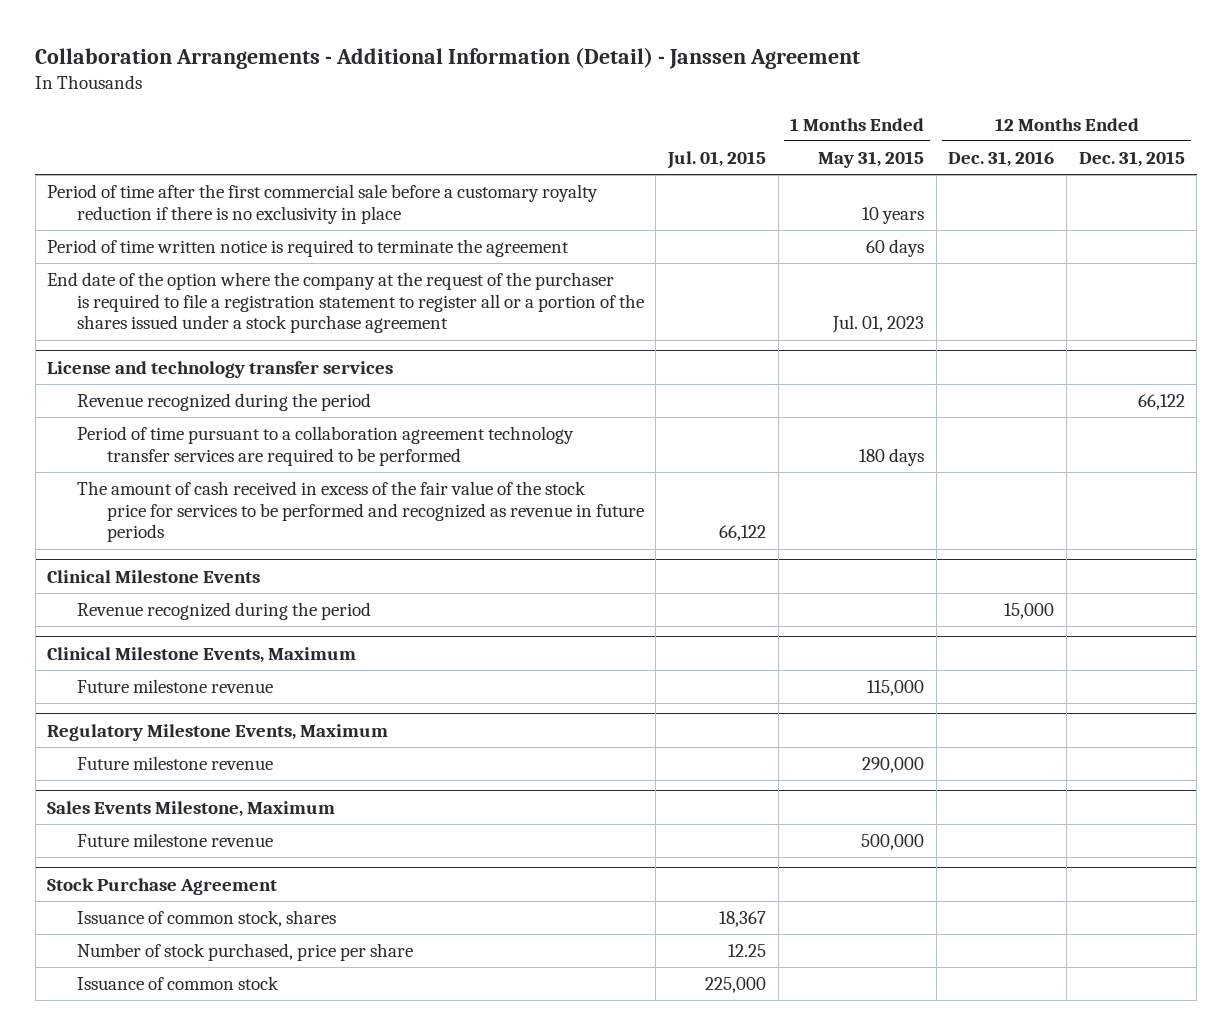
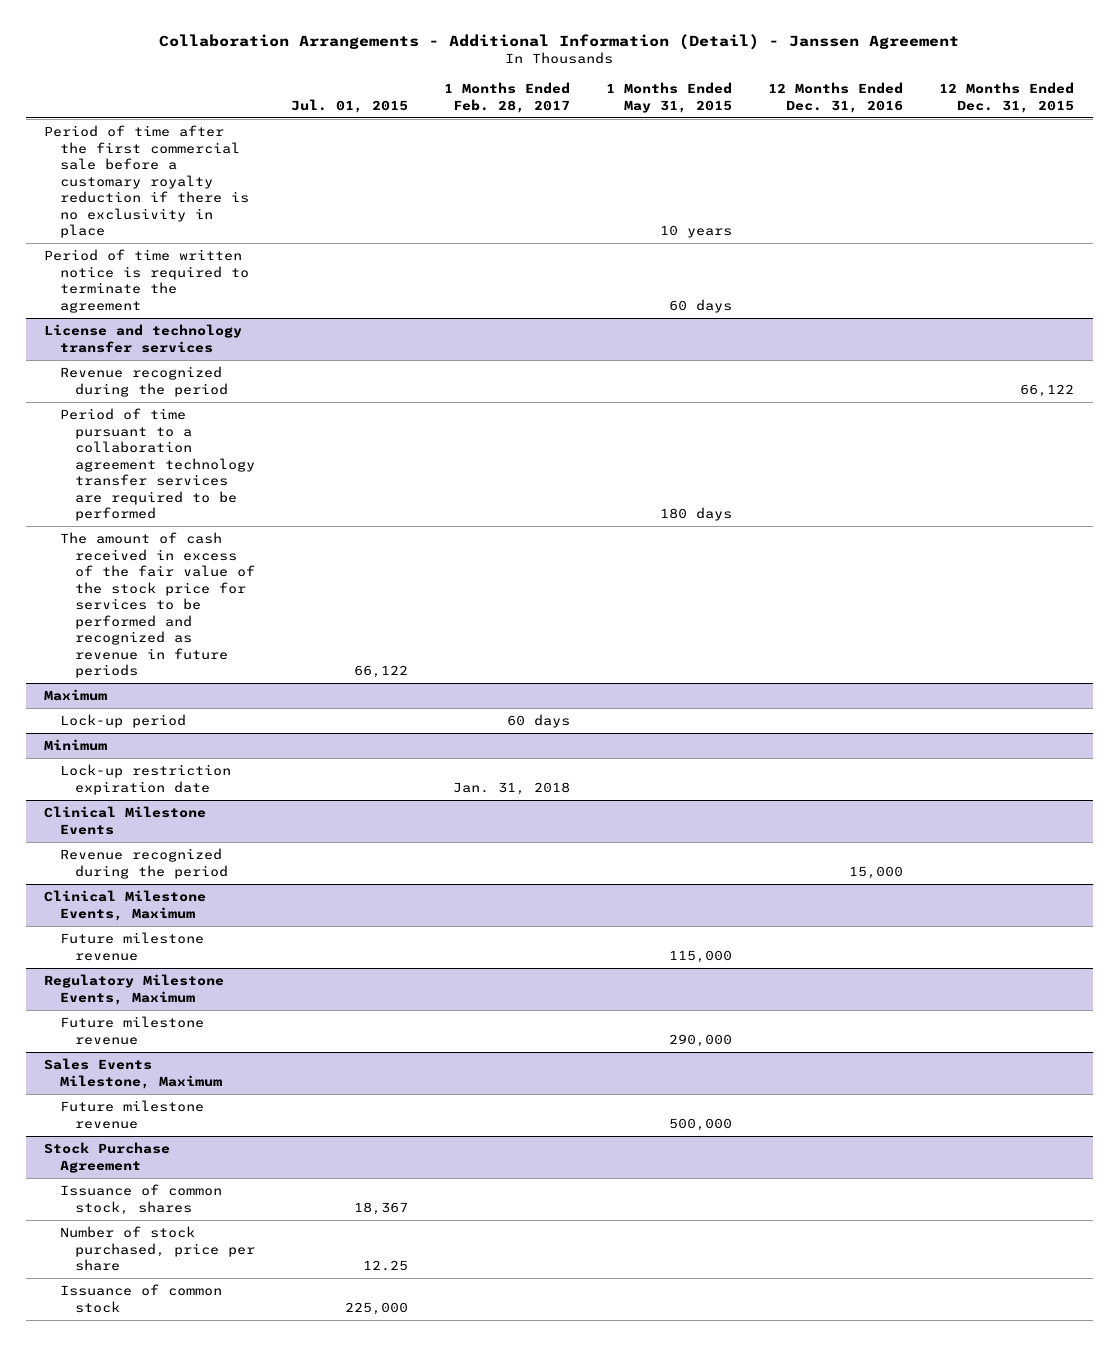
none -> [444,82,571,113] 1 Months Ended Feb. 28, 2017
[47,271,644,334] End date of the option where the company at the request of the purchaser is required to file a registration statement to register all or a portion of the shares issued under a stock purchase agreement -> none
none -> [44,689,108,702] Maximum
none -> [59,714,186,729] Lock-up period
none -> [44,739,108,752] Minimum
none -> [59,764,231,795] Lock-up restriction expiration date

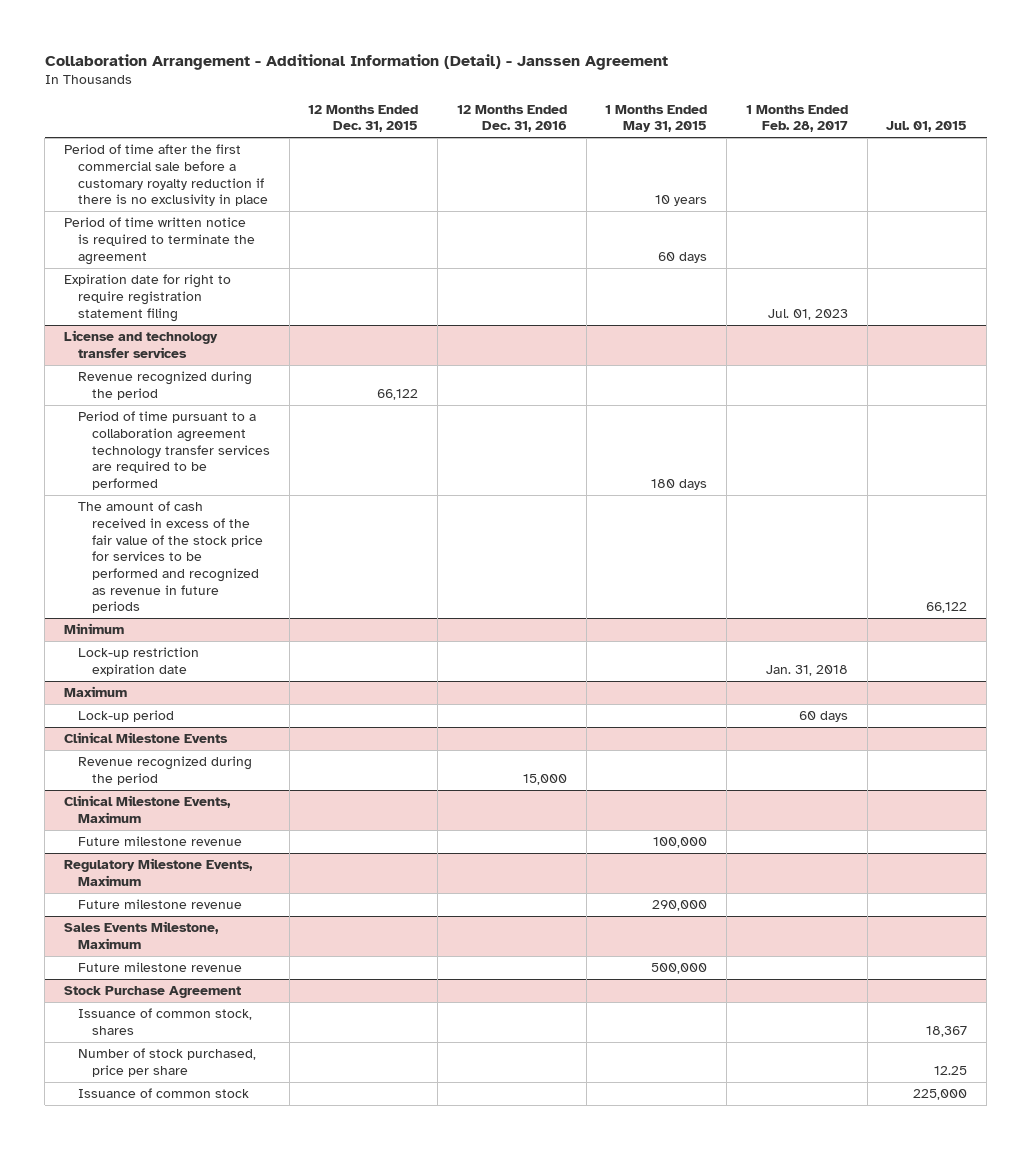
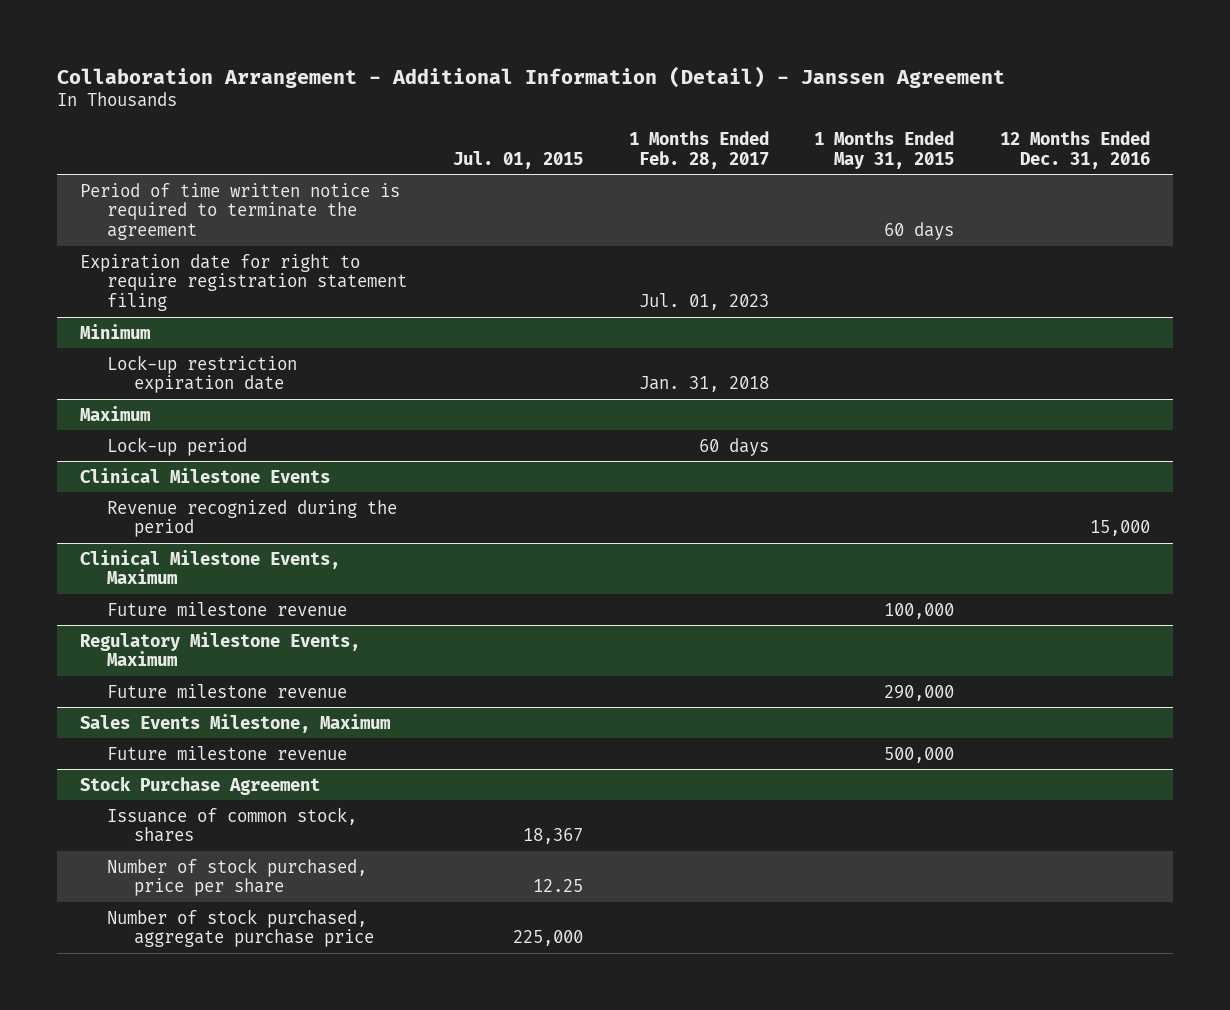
[308,104,419,133] 12 Months Ended Dec. 31, 2015 -> none
[63,144,268,207] Period of time after the first commercial sale before a customary royalty reduction if there is no exclusivity in place -> none
[63,330,218,358] License and technology transfer services -> none
[77,371,252,400] Revenue recognized during the period -> none
[77,411,270,490] Period of time pursuant to a collaboration agreement technology transfer services are required to be performed -> none
[77,501,263,614] The amount of cash received in excess of the fair value of the stock price for services to be performed and recognized as revenue in future periods -> none
[77,1088,249,1099] Issuance of common stock -> [106,908,374,948] Number of stock purchased, aggregate purchase price

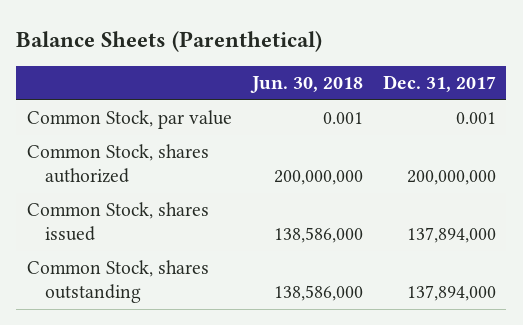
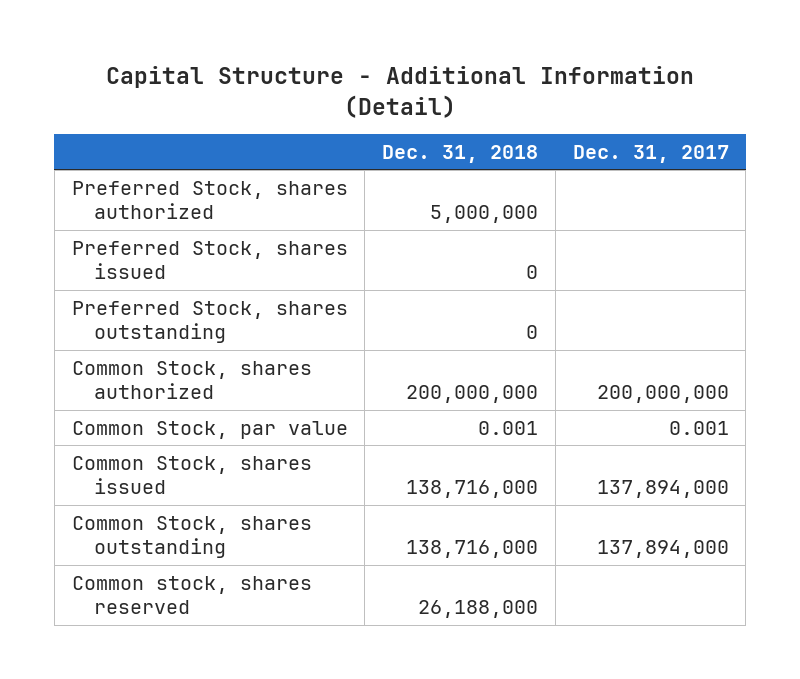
[16,30,323,52] Balance Sheets (Parenthetical) -> [106,66,695,118] Capital Structure - Additional Information (Detail)
[249,76,363,94] Jun. 30, 2018 -> none
none -> [382,144,539,163] Dec. 31, 2018
none -> [71,180,348,220] Preferred Stock, shares authorized
none -> [71,240,348,280] Preferred Stock, shares issued
none -> [71,300,348,344] Preferred Stock, shares outstanding
[26,110,232,130] Common Stock, par value -> [71,420,348,439] Common Stock, par value
none -> [71,575,312,615] Common stock, shares reserved

